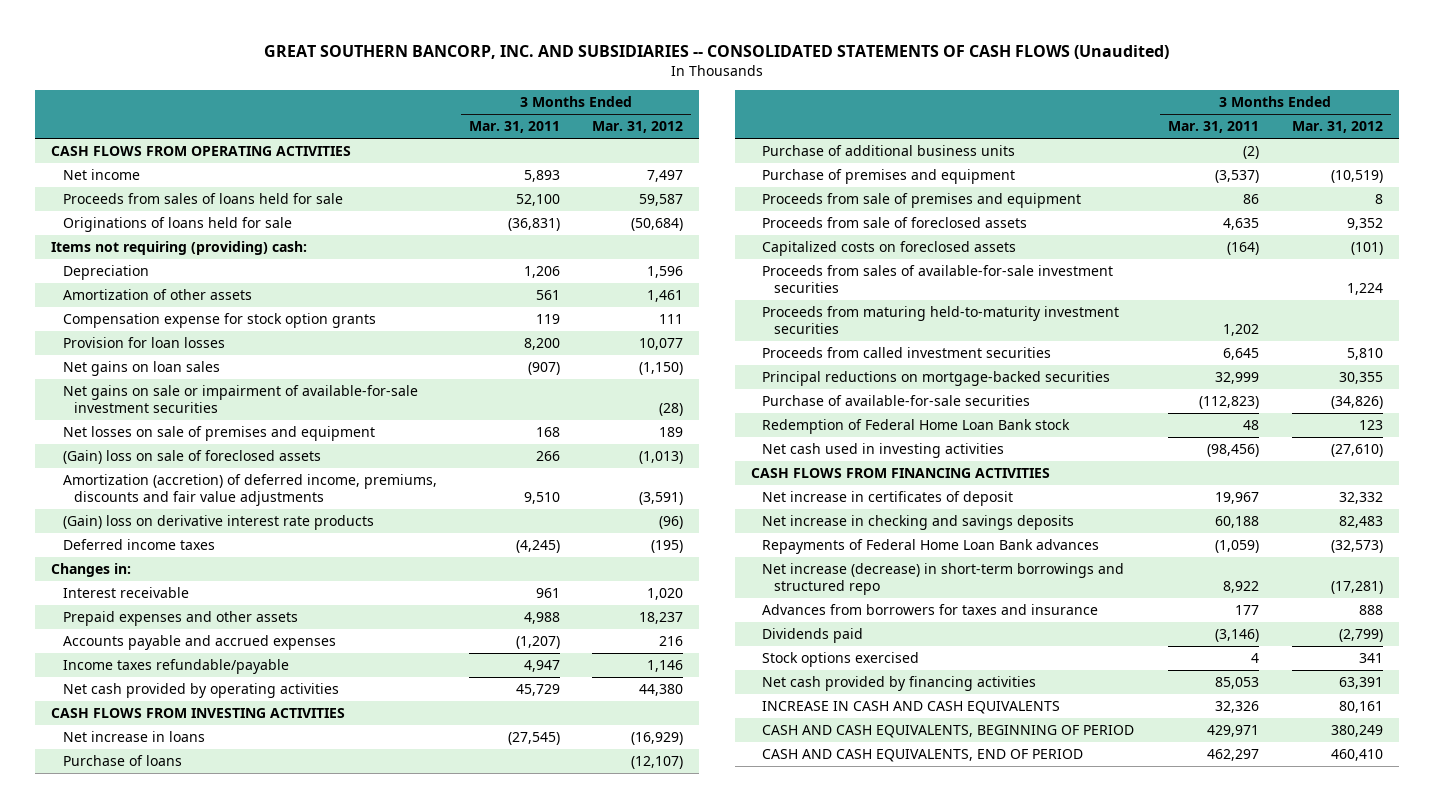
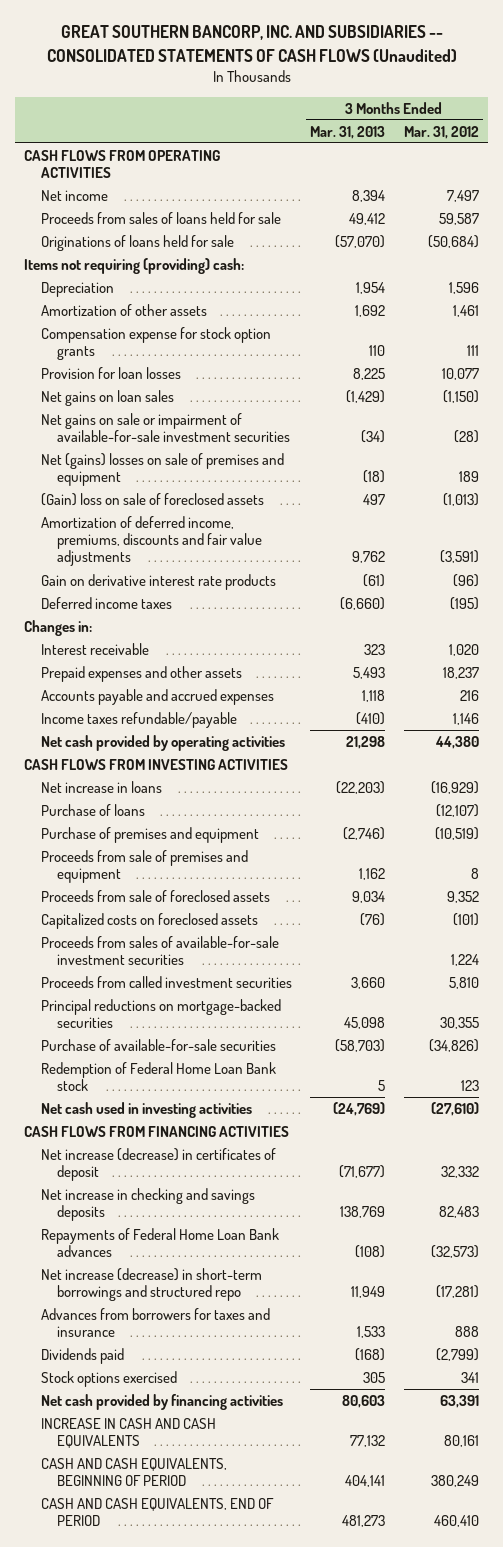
[468,121,560,134] Mar. 31, 2011 -> none
none -> [310,125,386,139] Mar. 31, 2013
[62,426,375,442] Net losses on sale of premises and equipment -> [40,453,284,487] Net (gains) losses on sale of premises and equipment
[62,474,437,506] Amortization (accretion) of deferred income, premiums, discounts and fair value adjustments -> [40,516,262,567] Amortization of deferred income, premiums, discounts and fair value adjustments
[62,515,374,531] (Gain) loss on derivative interest rate products -> [40,574,276,591] Gain on derivative interest rate products
[762,145,1016,157] Purchase of additional business units -> none
[762,306,1120,334] Proceeds from maturing held-to-maturity investment securities -> none
[762,491,1014,507] Net increase in certificates of deposit -> [40,1148,276,1182] Net increase (decrease) in certificates of deposit

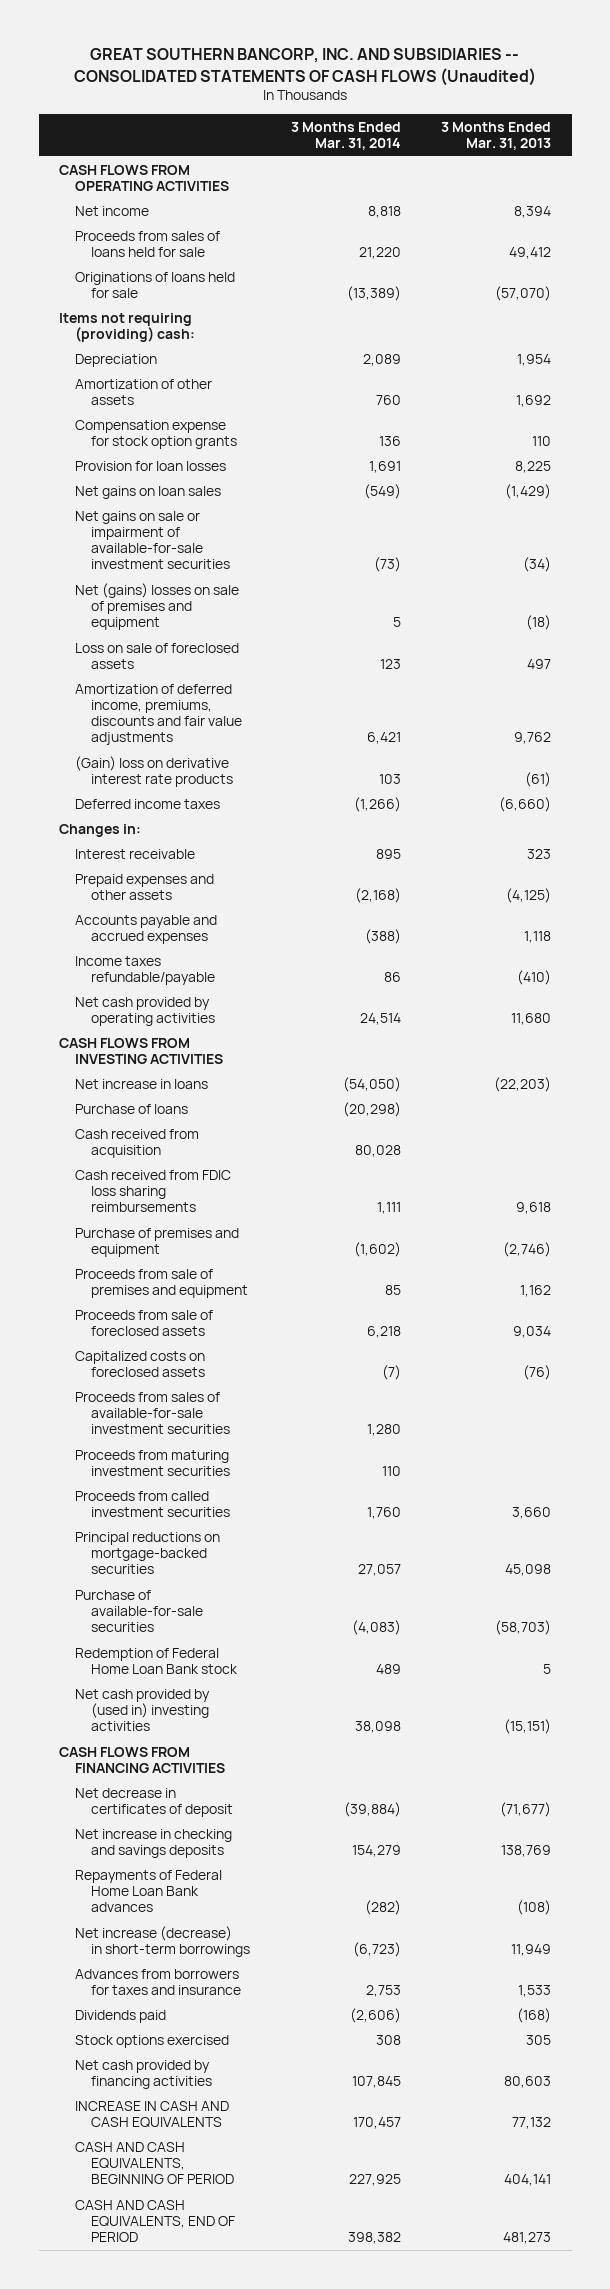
[403,125,479,139] Mar. 31, 2012 -> none
none -> [290,121,401,151] 3 Months Ended Mar. 31, 2014
[40,493,264,507] (Gain) loss on sale of foreclosed assets -> [75,642,240,669] Loss on sale of foreclosed assets
[40,574,276,591] Gain on derivative interest rate products -> [75,755,234,787] (Gain) loss on derivative interest rate products
[353,667,386,680] 5,493 -> [506,887,552,903] (4,125)
[346,736,386,750] 21,298 -> [511,1012,552,1025] 11,680
none -> [75,1128,200,1158] Cash received from acquisition
none -> [75,1169,232,1213] Cash received from FDIC loss sharing reimbursements
none -> [75,1449,231,1476] Proceeds from maturing investment securities
[40,1102,252,1119] Net cash used in investing activities -> [75,1688,211,1732] Net cash provided by (used in) investing activities
[333,1102,386,1117] (24,769) -> [504,1719,552,1735] (15,151)
[40,1148,276,1182] Net increase (decrease) in certificates of deposit -> [75,1787,234,1817] Net decrease in certificates of deposit
[40,1268,262,1302] Net increase (decrease) in short-term borrowings and structured repo -> [75,1925,251,1957] Net increase (decrease) in short-term borrowings

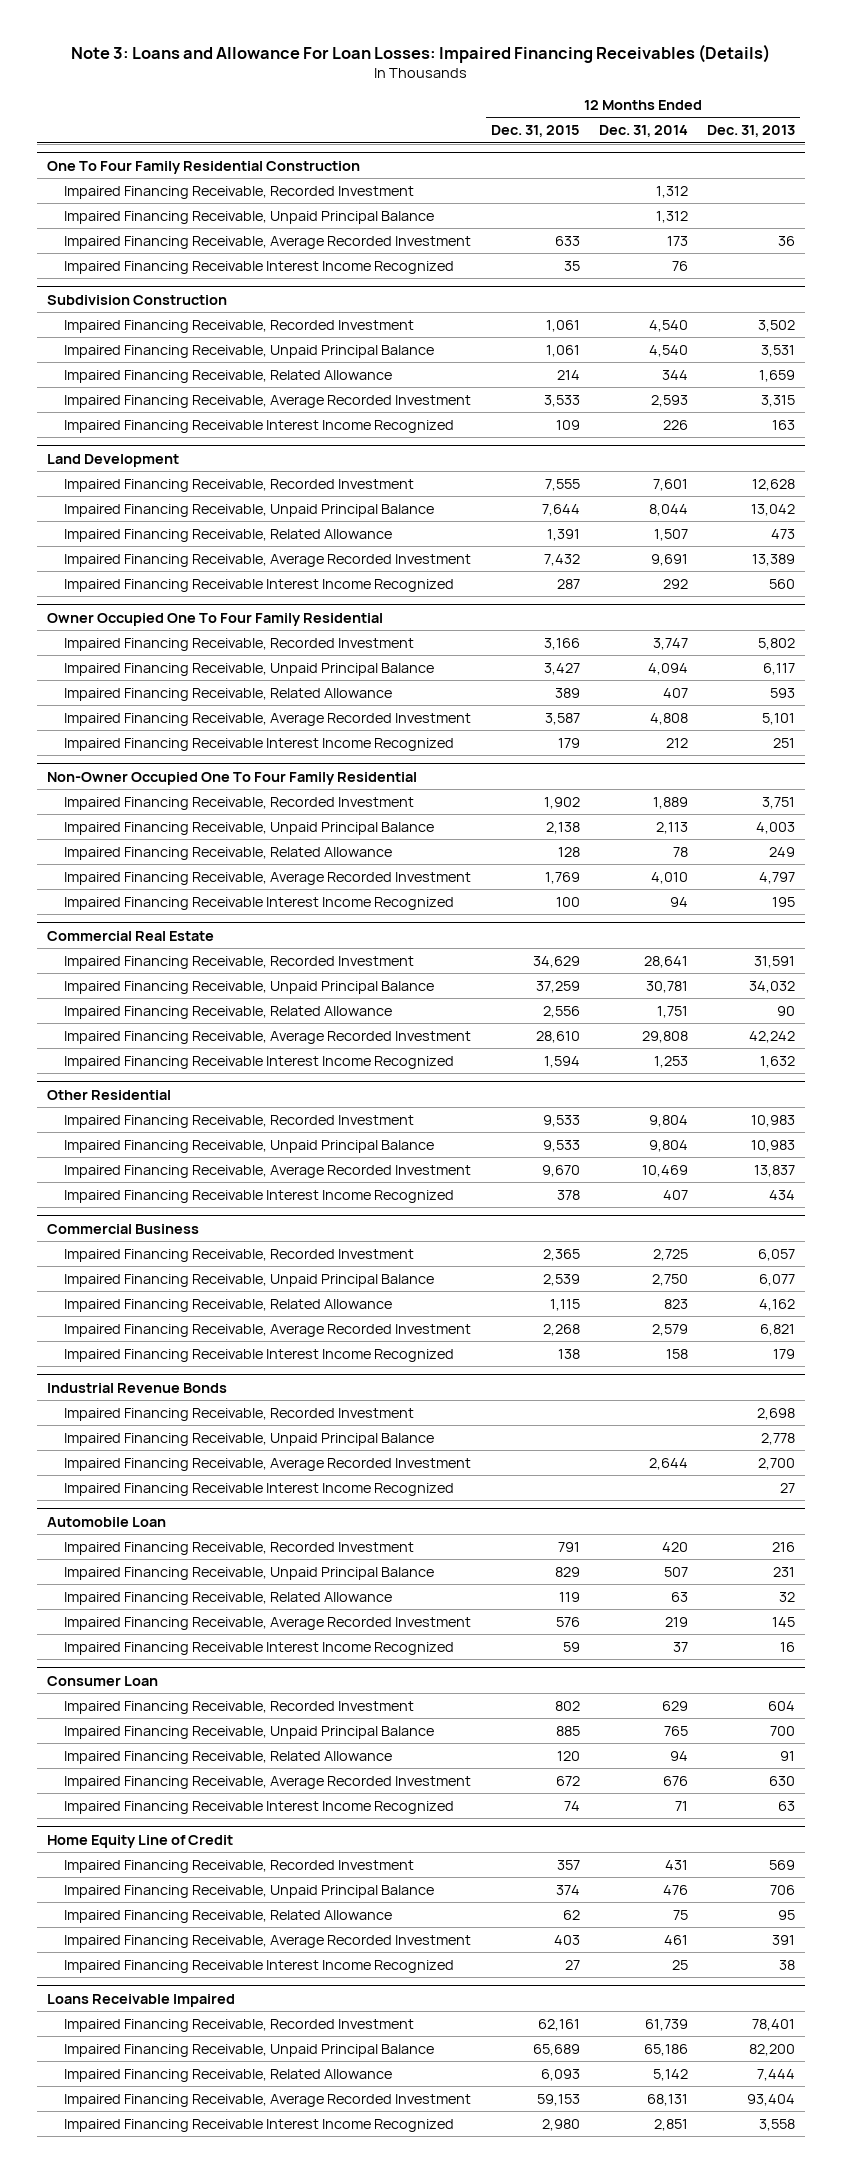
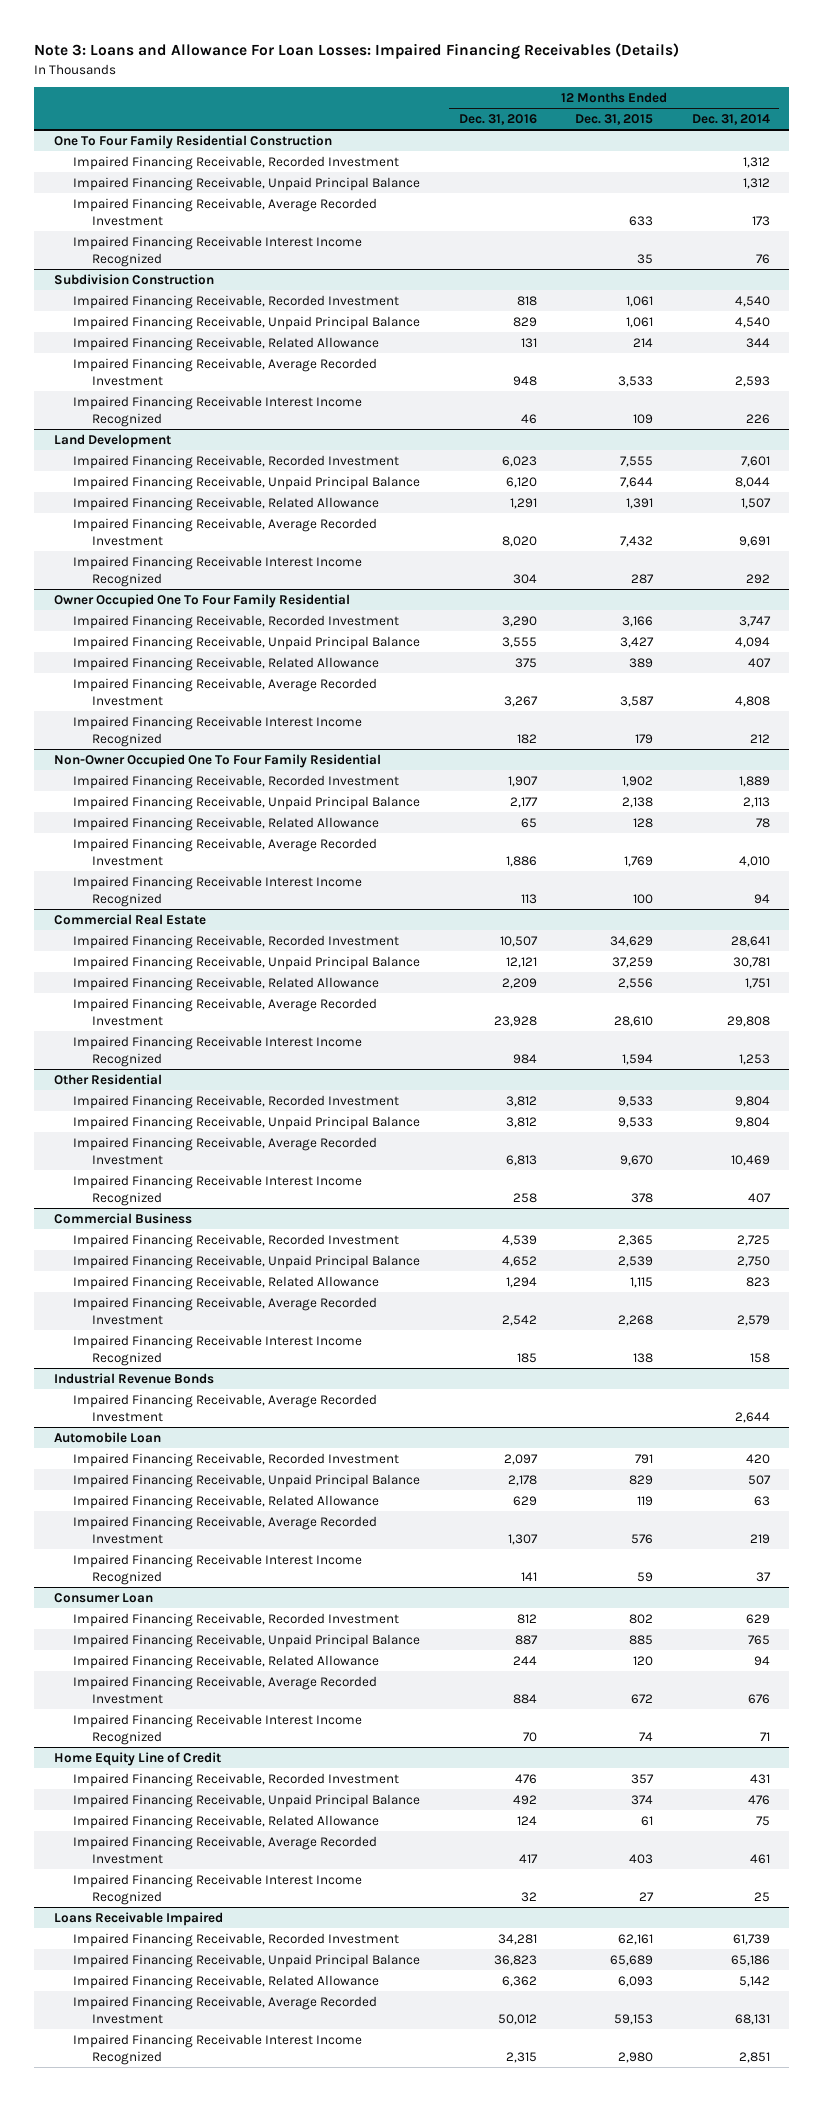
[707,125,796,138] Dec. 31, 2013 -> none
none -> [458,114,537,126] Dec. 31, 2016
[64,1407,415,1421] Impaired Financing Receivable, Recorded Investment -> none
[64,1432,435,1446] Impaired Financing Receivable, Unpaid Principal Balance -> none
[64,1482,455,1496] Impaired Financing Receivable Interest Income Recognized -> none
[562,1909,580,1920] 62 -> [641,1815,654,1826] 61

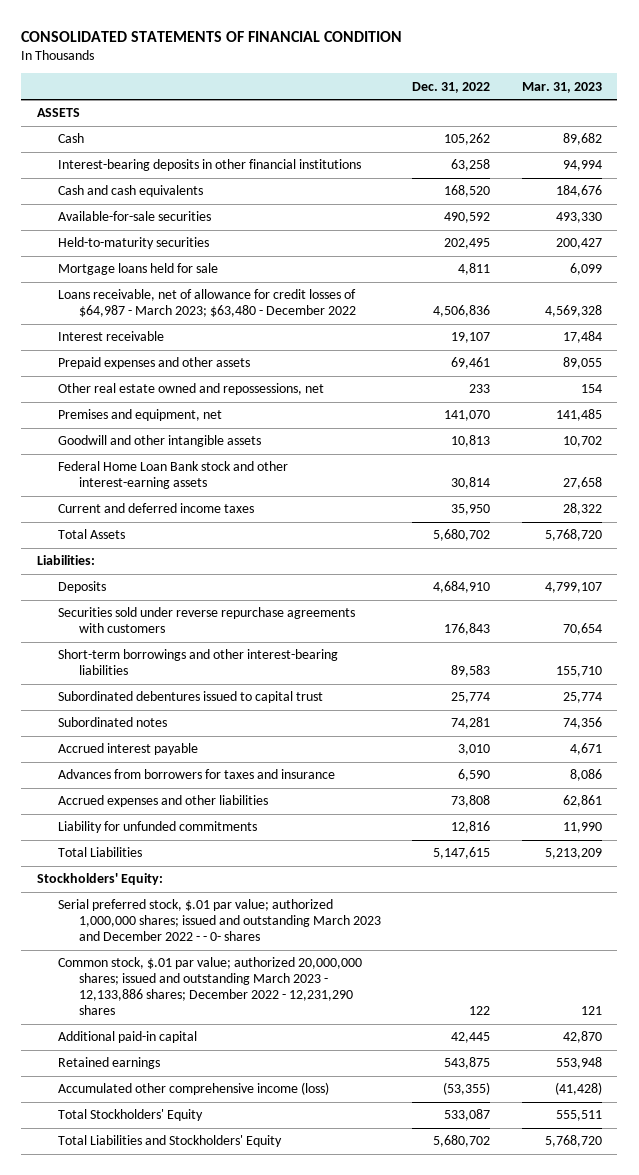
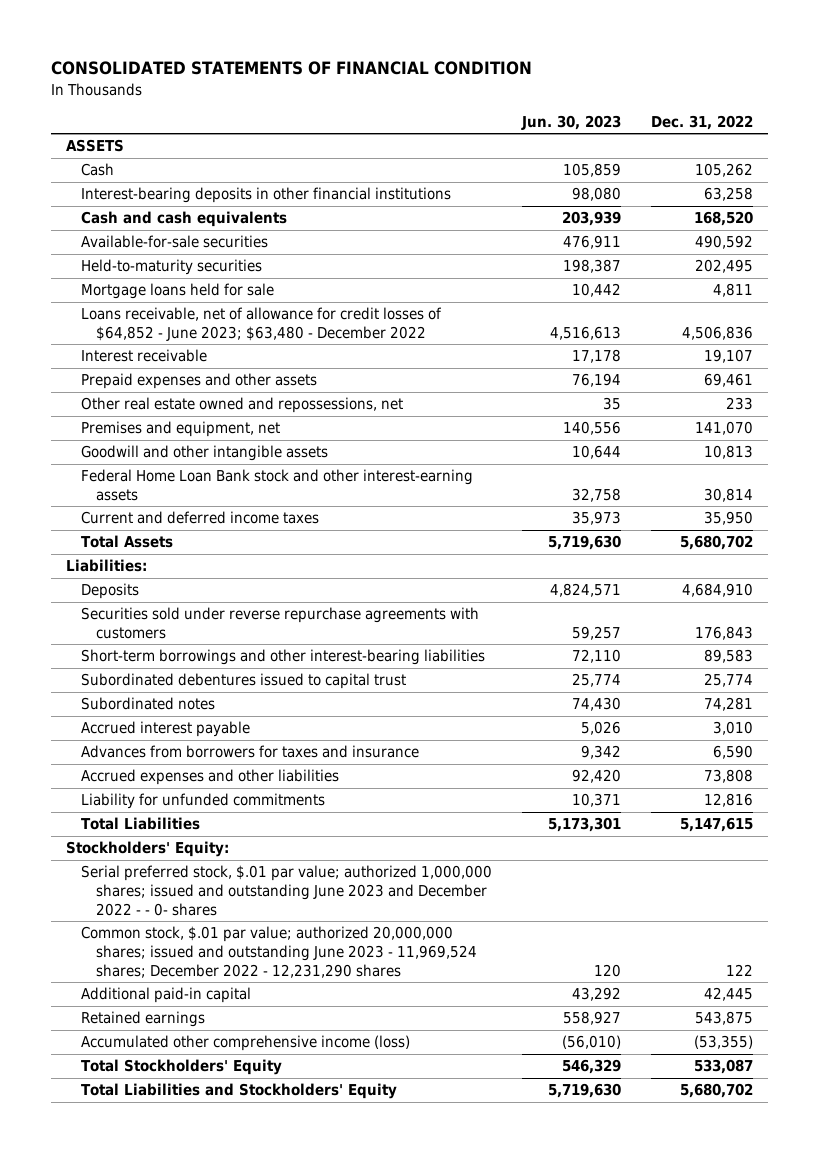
[521,81,602,93] Mar. 31, 2023 -> none
none -> [520,114,621,130] Jun. 30, 2023
[58,289,357,318] Loans receivable, net of allowance for credit losses of $64,987 - March 2023; $63,480 - December 2022 -> [81,307,443,341] Loans receivable, net of allowance for credit losses of $64,852 - June 2023; $63,480 - December 2022
[58,899,382,942] Serial preferred stock, $.01 par value; authorized 1,000,000 shares; issued and outstanding March 2023 and December 2022 - - 0- shares -> [81,865,493,916] Serial preferred stock, $.01 par value; authorized 1,000,000 shares; issued and outstanding June 2023 and December 2022 - - 0- shares
[58,957,363,1016] Common stock, $.01 par value; authorized 20,000,000 shares; issued and outstanding March 2023 - 12,133,886 shares; December 2022 - 12,231,290 shares -> [81,926,478,978] Common stock, $.01 par value; authorized 20,000,000 shares; issued and outstanding June 2023 - 11,969,524 shares; December 2022 - 12,231,290 shares

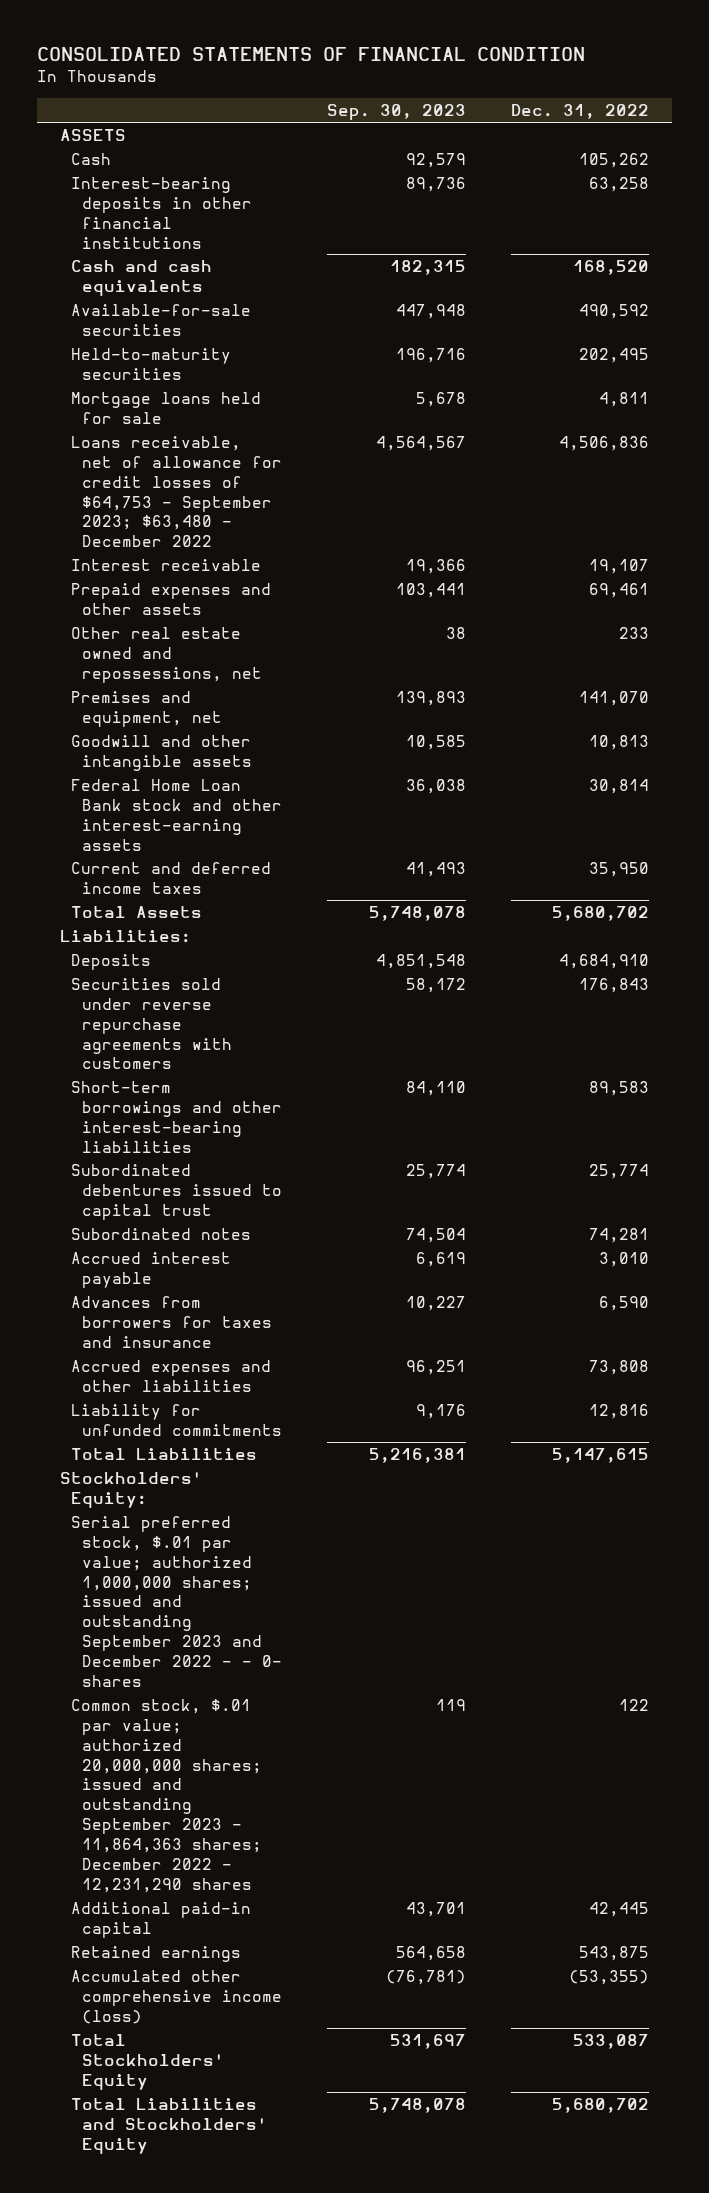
[520,114,621,130] Jun. 30, 2023 -> none
none -> [326,104,466,121] Sep. 30, 2023
[81,307,443,341] Loans receivable, net of allowance for credit losses of $64,852 - June 2023; $63,480 - December 2022 -> [70,435,282,548] Loans receivable, net of allowance for credit losses of $64,753 - September 2023; $63,480 - December 2022
[81,865,493,916] Serial preferred stock, $.01 par value; authorized 1,000,000 shares; issued and outstanding June 2023 and December 2022 - - 0- shares -> [70,1515,282,1687] Serial preferred stock, $.01 par value; authorized 1,000,000 shares; issued and outstanding September 2023 and December 2022 - - 0- shares
[81,926,478,978] Common stock, $.01 par value; authorized 20,000,000 shares; issued and outstanding June 2023 - 11,969,524 shares; December 2022 - 12,231,290 shares -> [70,1698,262,1893] Common stock, $.01 par value; authorized 20,000,000 shares; issued and outstanding September 2023 - 11,864,363 shares; December 2022 - 12,231,290 shares

